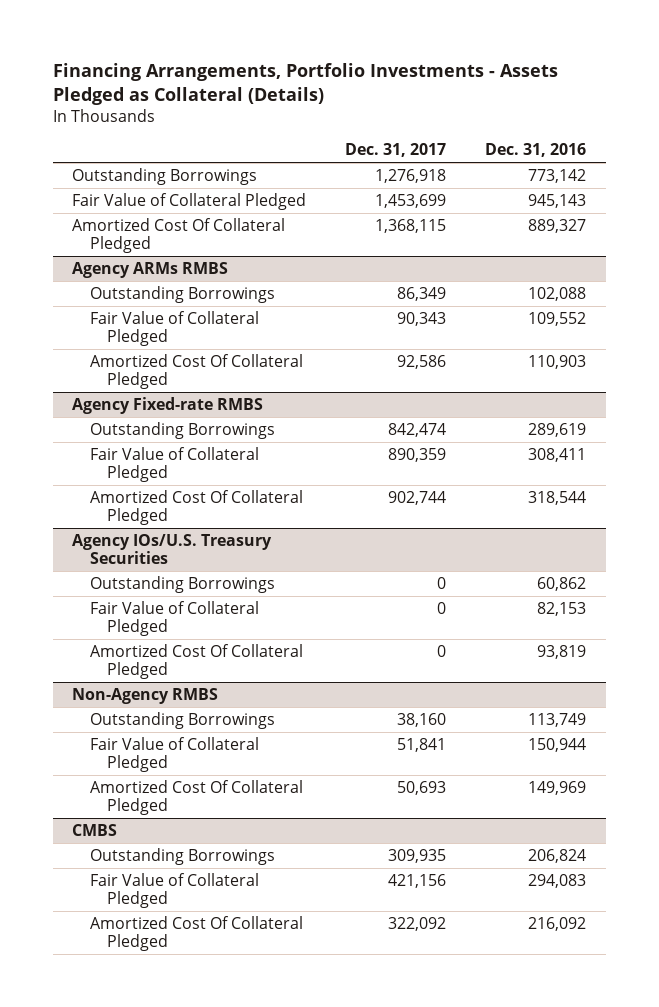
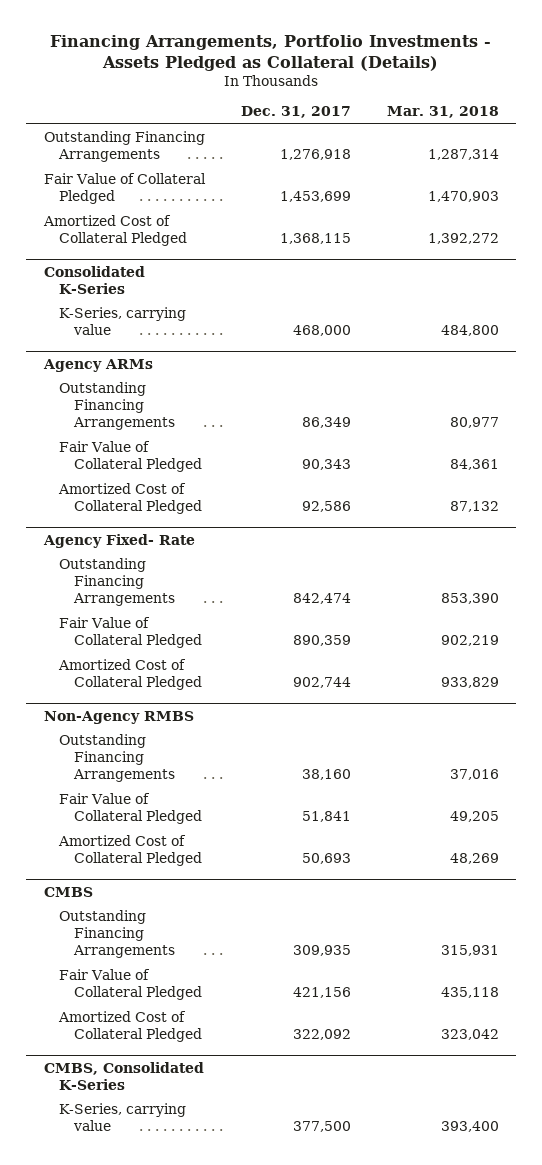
[485,143,587,158] Dec. 31, 2016 -> none
none -> [386,106,499,119] Mar. 31, 2018
[72,168,258,186] Outstanding Borrowings -> [43,131,205,163] Outstanding Financing Arrangements
[72,218,286,254] Amortized Cost Of Collateral Pledged -> [42,215,187,247] Amortized Cost of Collateral Pledged
none -> [43,265,145,294] Consolidated K-Series
none -> [58,307,186,336] K-Series, carrying value
[72,262,229,279] Agency ARMs RMBS -> [42,358,153,372] Agency ARMs
[89,286,275,304] Outstanding Borrowings -> [58,382,175,431] Outstanding Financing Arrangements
[89,354,303,390] Amortized Cost Of Collateral Pledged -> [57,483,202,515] Amortized Cost of Collateral Pledged
[72,397,264,415] Agency Fixed-rate RMBS -> [42,533,195,548] Agency Fixed- Rate
[89,422,275,440] Outstanding Borrowings -> [58,558,175,607] Outstanding Financing Arrangements
[72,534,273,565] Agency IOs/U.S. Treasury Securities -> none
[89,576,275,594] Outstanding Borrowings -> none
[89,601,259,637] Fair Value of Collateral Pledged -> none
[89,644,303,680] Amortized Cost Of Collateral Pledged -> none
[89,490,303,526] Amortized Cost Of Collateral Pledged -> [57,659,202,691] Amortized Cost of Collateral Pledged
[89,712,275,730] Outstanding Borrowings -> [58,734,175,783] Outstanding Financing Arrangements
[89,780,303,816] Amortized Cost Of Collateral Pledged -> [57,835,202,867] Amortized Cost of Collateral Pledged
[89,848,275,866] Outstanding Borrowings -> [58,910,175,959] Outstanding Financing Arrangements
[89,916,303,952] Amortized Cost Of Collateral Pledged -> [57,1011,202,1043] Amortized Cost of Collateral Pledged
none -> [43,1061,204,1090] CMBS, Consolidated K-Series
none -> [58,1103,186,1132] K-Series, carrying value

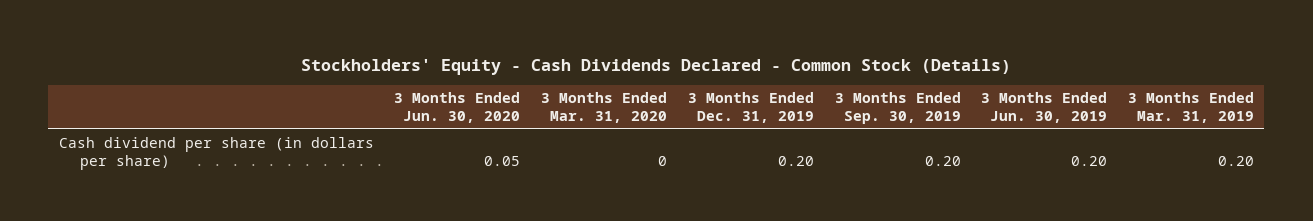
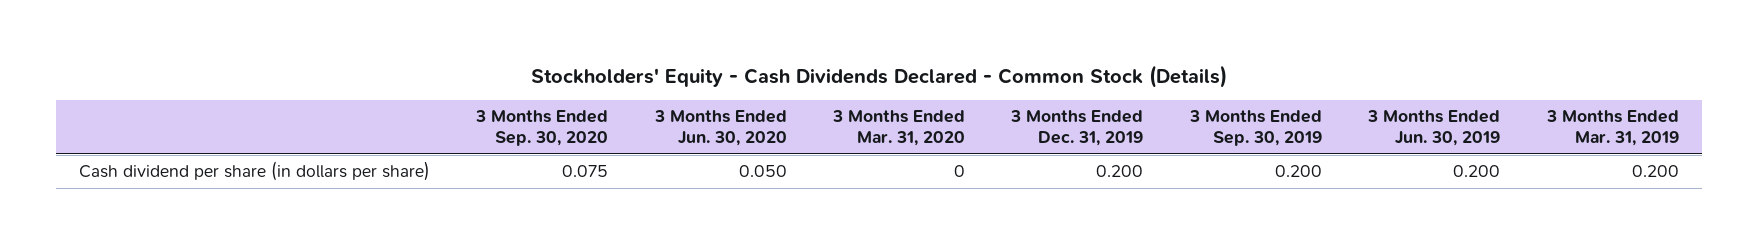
none -> [475,110,609,147] 3 Months Ended Sep. 30, 2020
[484,156,521,167] 0.05 -> [738,165,787,178] 0.050
[777,156,814,167] 0.20 -> [1096,165,1144,178] 0.200
[924,156,961,167] 0.20 -> [1274,165,1322,178] 0.200
[1071,156,1108,167] 0.20 -> [1453,165,1501,178] 0.200
[1218,156,1255,167] 0.20 -> [1631,165,1679,178] 0.200

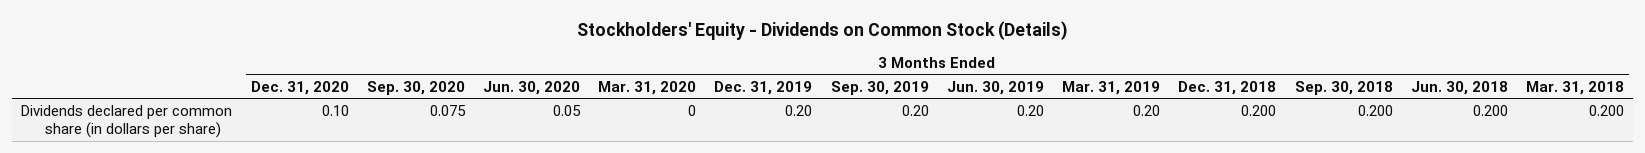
[530,64,1227,88] Stockholders' Equity - Cash Dividends Declared - Common Stock (Details) -> [576,20,1068,40] Stockholders' Equity - Dividends on Common Stock (Details)
none -> [250,80,349,95] Dec. 31, 2020
none -> [1178,80,1277,95] Dec. 31, 2018
none -> [1294,80,1393,95] Sep. 30, 2018
none -> [1410,80,1508,95] Jun. 30, 2018
none -> [1526,80,1625,95] Mar. 31, 2018
[78,161,430,182] Cash dividend per share (in dollars per share) -> [21,105,233,139] Dividends declared per common share (in dollars per share)
[738,165,787,178] 0.050 -> [553,105,582,117] 0.05
[1096,165,1144,178] 0.200 -> [785,105,813,117] 0.20
[1274,165,1322,178] 0.200 -> [901,105,929,117] 0.20
[1453,165,1501,178] 0.200 -> [1016,105,1044,117] 0.20
[1631,165,1679,178] 0.200 -> [1133,105,1161,117] 0.20

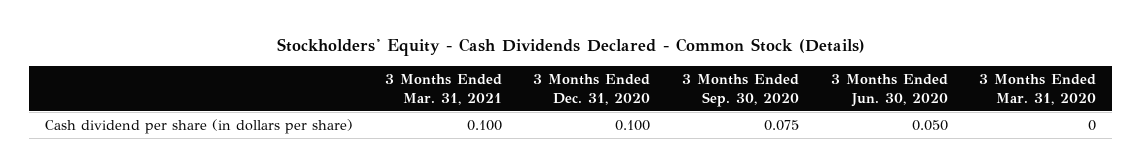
[576,20,1068,40] Stockholders' Equity - Dividends on Common Stock (Details) -> [276,38,865,57] Stockholders' Equity - Cash Dividends Declared - Common Stock (Details)
[714,80,813,95] Dec. 31, 2019 -> none
[830,80,929,95] Sep. 30, 2019 -> none
[946,80,1044,95] Jun. 30, 2019 -> none
[1062,80,1161,95] Mar. 31, 2019 -> none
[1178,80,1277,95] Dec. 31, 2018 -> none
[1294,80,1393,95] Sep. 30, 2018 -> none
[1410,80,1508,95] Jun. 30, 2018 -> none
[1526,80,1625,95] Mar. 31, 2018 -> none
none -> [384,73,502,105] 3 Months Ended Mar. 31, 2021
[21,105,233,139] Dividends declared per common share (in dollars per share) -> [44,119,353,135] Cash dividend per share (in dollars per share)
[321,105,349,117] 0.10 -> [615,120,651,132] 0.100
[553,105,582,117] 0.05 -> [911,120,948,132] 0.050

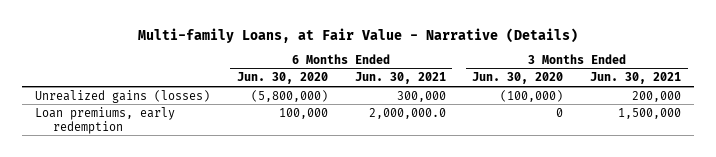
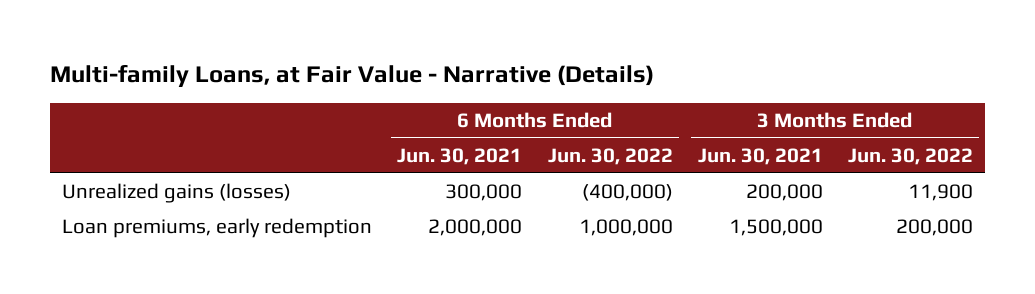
[237,72,329,85] Jun. 30, 2020 -> none
[472,72,564,85] Jun. 30, 2020 -> none
none -> [547,147,673,165] Jun. 30, 2022
none -> [847,147,973,165] Jun. 30, 2022
[368,107,446,119] 2,000,000.0 -> [428,219,523,237] 2,000,000

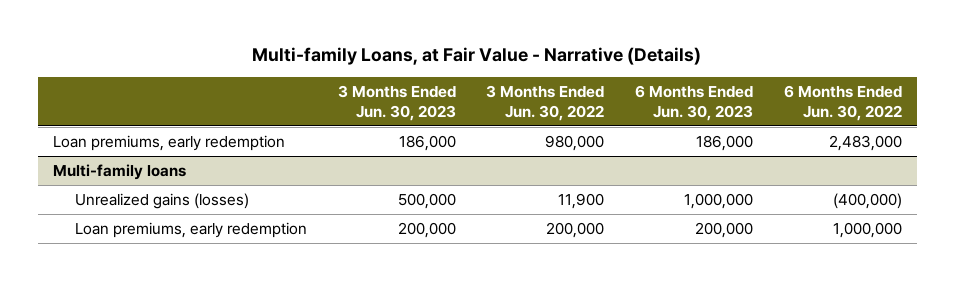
[397,147,523,165] Jun. 30, 2021 -> none
[697,147,823,165] Jun. 30, 2021 -> none
none -> [337,84,456,121] 3 Months Ended Jun. 30, 2023
none -> [634,84,753,121] 6 Months Ended Jun. 30, 2023
none -> [52,135,285,152] Loan premiums, early redemption
none -> [52,164,186,181] Multi-family loans

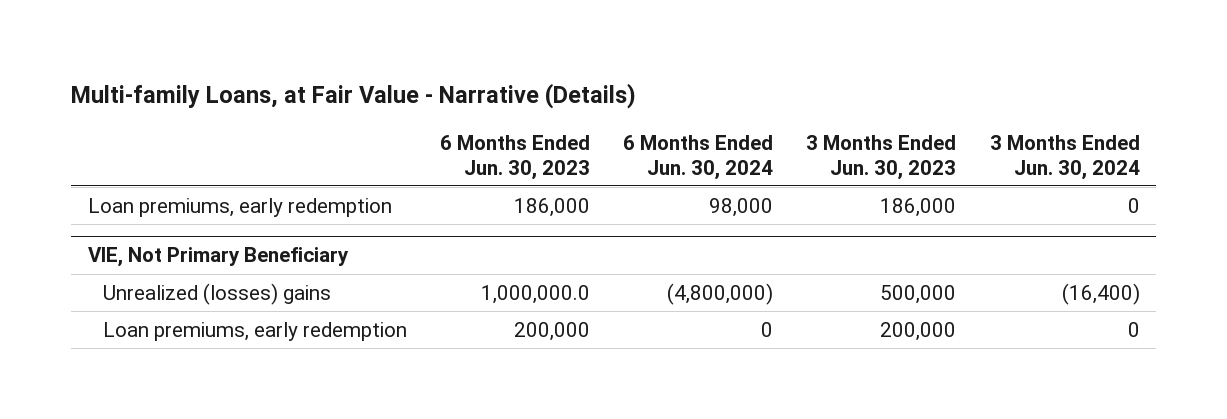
[486,84,605,121] 3 Months Ended Jun. 30, 2022 -> none
[783,84,902,121] 6 Months Ended Jun. 30, 2022 -> none
none -> [623,134,774,180] 6 Months Ended Jun. 30, 2024
none -> [989,134,1140,180] 3 Months Ended Jun. 30, 2024
[52,164,186,181] Multi-family loans -> none
none -> [87,247,349,268] VIE, Not Primary Beneficiary
[74,193,249,210] Unrealized gains (losses) -> [102,282,331,305] Unrealized (losses) gains
[683,193,753,210] 1,000,000 -> [481,284,591,304] 1,000,000.0

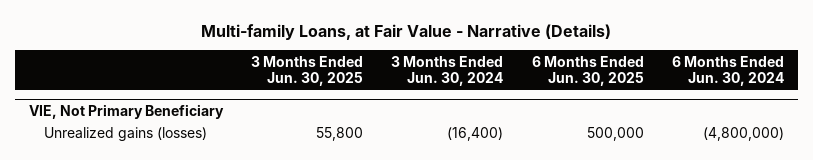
[440,134,591,180] 6 Months Ended Jun. 30, 2023 -> none
[806,134,957,180] 3 Months Ended Jun. 30, 2023 -> none
none -> [251,55,364,87] 3 Months Ended Jun. 30, 2025
none -> [531,55,644,87] 6 Months Ended Jun. 30, 2025
[87,197,392,217] Loan premiums, early redemption -> none
[102,321,407,341] Loan premiums, early redemption -> none
[102,282,331,305] Unrealized (losses) gains -> [44,127,208,142] Unrealized gains (losses)

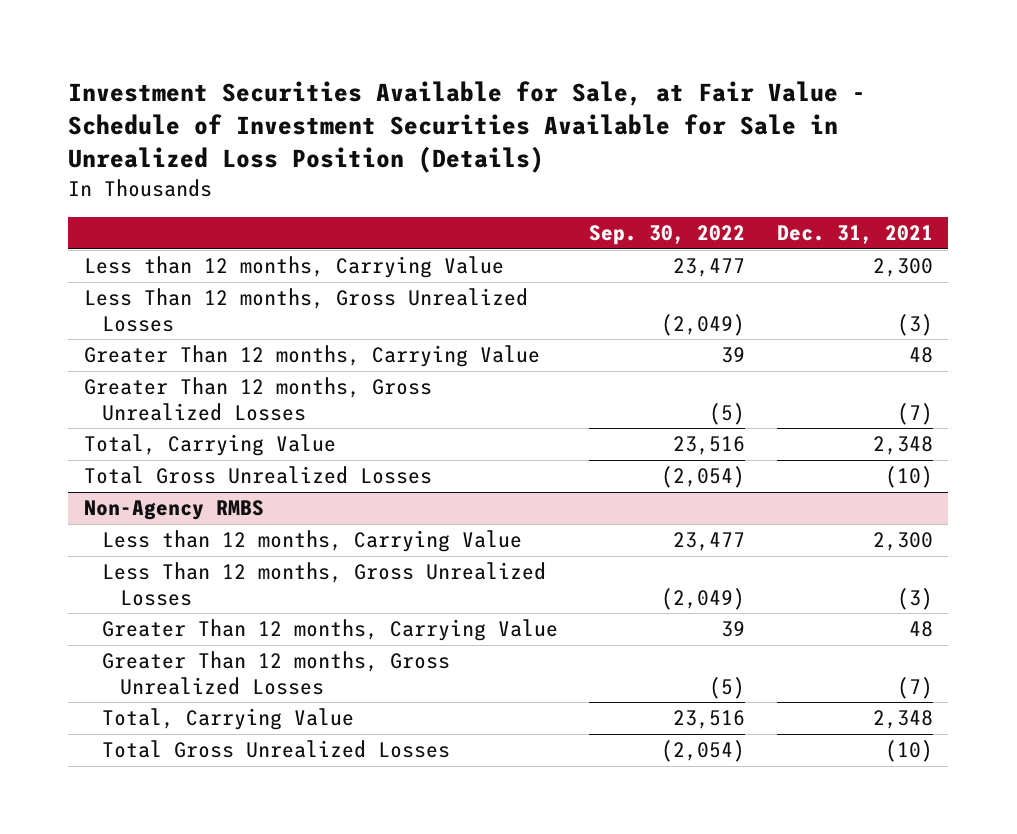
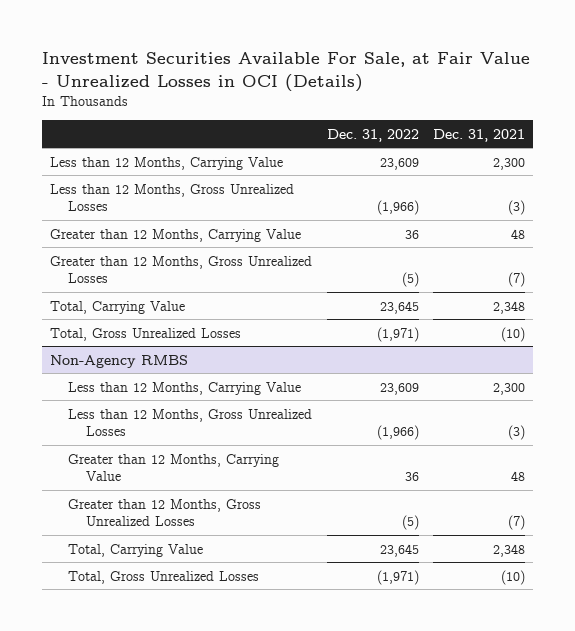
[68,81,867,174] Investment Securities Available for Sale, at Fair Value - Schedule of Investment Securities Available for Sale in Unrealized Loss Position (Details) -> [42,52,531,92] Investment Securities Available For Sale, at Fair Value - Unrealized Losses in OCI (Details)
[589,225,746,246] Sep. 30, 2022 -> none
none -> [326,128,419,142] Dec. 31, 2022
[84,256,505,279] Less than 12 months, Carrying Value -> [49,156,283,170] Less than 12 Months, Carrying Value
[84,288,529,332] Less Than 12 months, Gross Unrealized Losses -> [49,183,294,212] Less than 12 Months, Gross Unrealized Losses
[84,345,541,368] Greater Than 12 months, Carrying Value -> [49,228,301,242] Greater than 12 Months, Carrying Value
[84,377,433,421] Greater Than 12 months, Gross Unrealized Losses -> [49,255,312,284] Greater than 12 Months, Gross Unrealized Losses
[84,466,433,485] Total Gross Unrealized Losses -> [49,327,241,341] Total, Gross Unrealized Losses
[101,530,522,553] Less than 12 months, Carrying Value -> [68,381,302,395] Less than 12 Months, Carrying Value
[101,562,546,606] Less Than 12 months, Gross Unrealized Losses -> [68,408,313,437] Less than 12 Months, Gross Unrealized Losses
[101,619,558,642] Greater Than 12 months, Carrying Value -> [68,453,280,482] Greater than 12 Months, Carrying Value
[101,651,450,695] Greater Than 12 months, Gross Unrealized Losses -> [68,498,262,527] Greater than 12 Months, Gross Unrealized Losses
[101,740,450,759] Total Gross Unrealized Losses -> [68,570,260,584] Total, Gross Unrealized Losses

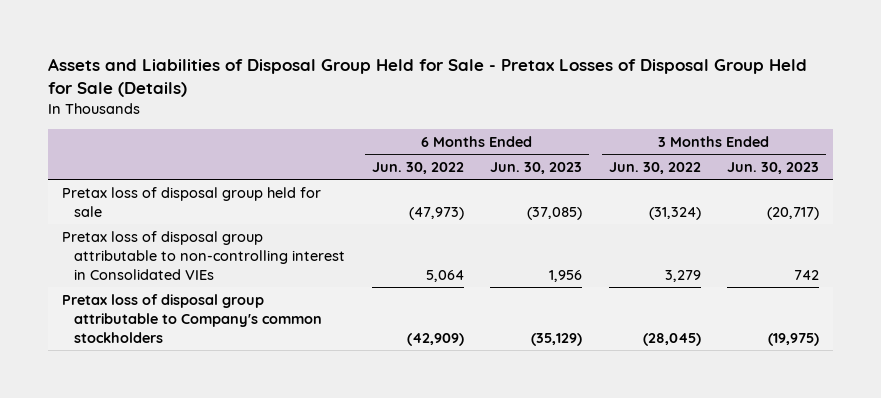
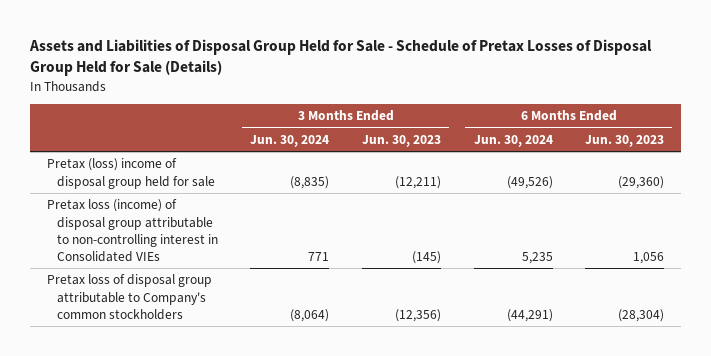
[48,58,808,98] Assets and Liabilities of Disposal Group Held for Sale - Pretax Losses of Disposal Group Held for Sale (Details) -> [29,39,653,77] Assets and Liabilities of Disposal Group Held for Sale - Schedule of Pretax Losses of Disposal Group Held for Sale (Details)
[371,161,464,174] Jun. 30, 2022 -> none
[608,161,701,174] Jun. 30, 2022 -> none
none -> [250,134,330,147] Jun. 30, 2024
none -> [473,134,553,147] Jun. 30, 2024
[61,186,321,217] Pretax loss of disposal group held for sale -> [46,158,215,189] Pretax (loss) income of disposal group held for sale
[527,206,583,220] (37,085) -> [618,175,665,189] (29,360)
[767,206,820,220] (20,717) -> [394,175,441,189] (12,211)
[61,230,346,280] Pretax loss of disposal group attributable to non-controlling interest in Consolidated VIEs -> [46,199,218,263] Pretax loss (income) of disposal group attributable to non-controlling interest in Consolidated VIEs
[549,269,583,282] 1,956 -> [633,252,665,265] 1,056
[794,269,820,280] 742 -> [411,251,441,265] (145)
[531,332,583,346] (35,129) -> [618,308,665,322] (28,304)
[768,332,820,346] (19,975) -> [394,308,441,322] (12,356)

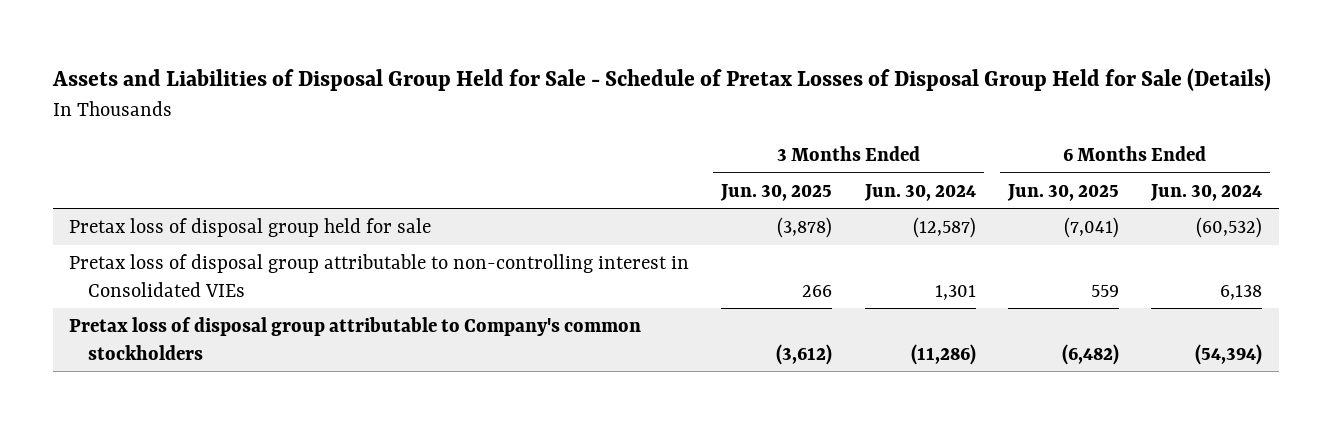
[361,134,441,147] Jun. 30, 2023 -> none
[585,134,665,147] Jun. 30, 2023 -> none
none -> [720,183,833,201] Jun. 30, 2025
none -> [1007,183,1120,201] Jun. 30, 2025
[46,158,215,189] Pretax (loss) income of disposal group held for sale -> [69,217,432,237] Pretax loss of disposal group held for sale
[290,175,330,189] (8,835) -> [912,216,976,238] (12,587)
[506,175,553,189] (49,526) -> [1196,216,1263,238] (60,532)
[46,199,218,263] Pretax loss (income) of disposal group attributable to non-controlling interest in Consolidated VIEs -> [69,253,690,297] Pretax loss of disposal group attributable to non-controlling interest in Consolidated VIEs
[308,252,330,262] 771 -> [934,284,976,300] 1,301
[521,252,553,265] 5,235 -> [1220,284,1263,300] 6,138
[290,308,330,322] (8,064) -> [910,343,976,365] (11,286)
[506,308,553,322] (44,291) -> [1195,343,1263,365] (54,394)

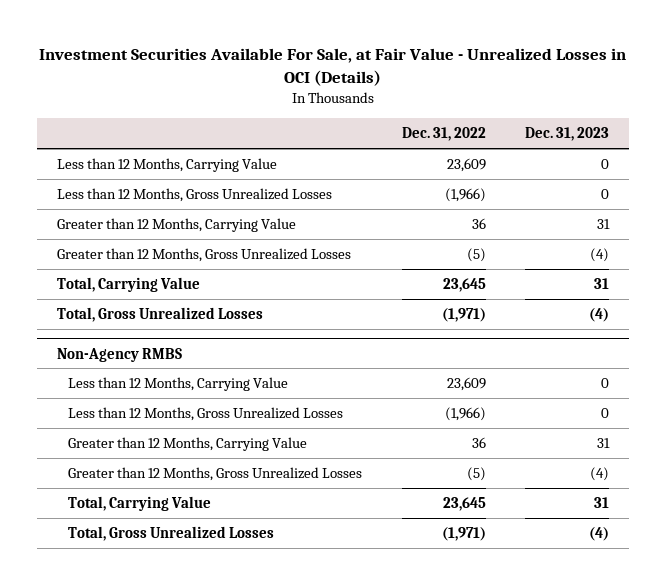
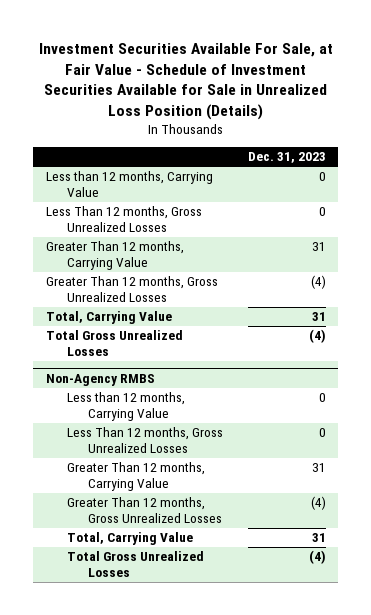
[39,48,627,87] Investment Securities Available For Sale, at Fair Value - Unrealized Losses in OCI (Details) -> [38,43,333,120] Investment Securities Available For Sale, at Fair Value - Schedule of Investment Securities Available for Sale in Unrealized Loss Position (Details)
[401,127,486,142] Dec. 31, 2022 -> none
[57,158,278,173] Less than 12 Months, Carrying Value -> [45,171,213,197] Less than 12 months, Carrying Value
[57,188,333,203] Less than 12 Months, Gross Unrealized Losses -> [45,206,202,232] Less Than 12 months, Gross Unrealized Losses
[57,218,297,233] Greater than 12 Months, Carrying Value -> [45,241,184,270] Greater Than 12 months, Carrying Value
[57,248,352,263] Greater than 12 Months, Gross Unrealized Losses -> [45,276,218,302] Greater Than 12 months, Gross Unrealized Losses
[57,307,264,323] Total, Gross Unrealized Losses -> [45,330,183,356] Total Gross Unrealized Losses
[67,377,288,392] Less than 12 Months, Carrying Value -> [66,392,185,421] Less than 12 months, Carrying Value
[67,407,343,422] Less than 12 Months, Gross Unrealized Losses -> [66,427,223,453] Less Than 12 months, Gross Unrealized Losses
[67,437,307,452] Greater than 12 Months, Carrying Value -> [66,462,205,491] Greater Than 12 months, Carrying Value
[67,467,362,482] Greater than 12 Months, Gross Unrealized Losses -> [66,497,222,523] Greater Than 12 months, Gross Unrealized Losses
[67,526,274,542] Total, Gross Unrealized Losses -> [66,551,204,577] Total Gross Unrealized Losses

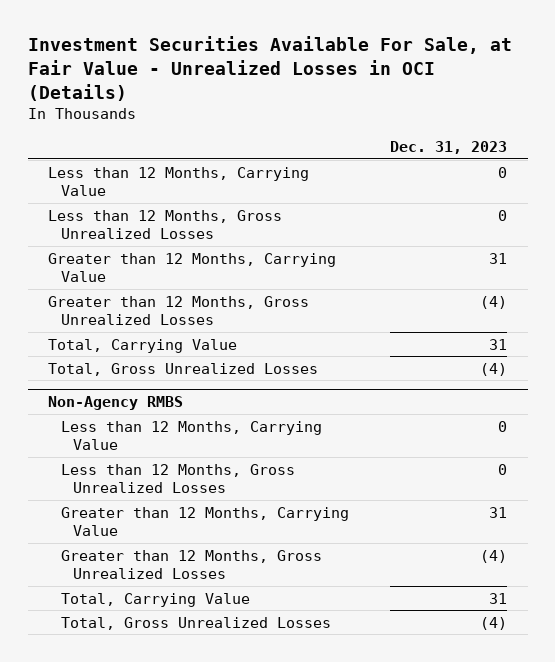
[38,43,333,120] Investment Securities Available For Sale, at Fair Value - Schedule of Investment Securities Available for Sale in Unrealized Loss Position (Details) -> [27,36,512,101] Investment Securities Available For Sale, at Fair Value - Unrealized Losses in OCI (Details)
[45,171,213,197] Less than 12 months, Carrying Value -> [48,166,310,197] Less than 12 Months, Carrying Value
[45,206,202,232] Less Than 12 months, Gross Unrealized Losses -> [48,209,283,240] Less than 12 Months, Gross Unrealized Losses
[45,241,184,270] Greater Than 12 months, Carrying Value -> [48,252,337,283] Greater than 12 Months, Carrying Value
[45,276,218,302] Greater Than 12 months, Gross Unrealized Losses -> [48,295,310,326] Greater than 12 Months, Gross Unrealized Losses
[45,330,183,356] Total Gross Unrealized Losses -> [48,362,319,376] Total, Gross Unrealized Losses
[66,392,185,421] Less than 12 months, Carrying Value -> [60,420,322,451] Less than 12 Months, Carrying Value
[66,427,223,453] Less Than 12 months, Gross Unrealized Losses -> [60,463,295,494] Less than 12 Months, Gross Unrealized Losses
[66,462,205,491] Greater Than 12 months, Carrying Value -> [60,506,349,537] Greater than 12 Months, Carrying Value
[66,497,222,523] Greater Than 12 months, Gross Unrealized Losses -> [60,549,322,580] Greater than 12 Months, Gross Unrealized Losses
[66,551,204,577] Total Gross Unrealized Losses -> [60,616,331,630] Total, Gross Unrealized Losses

